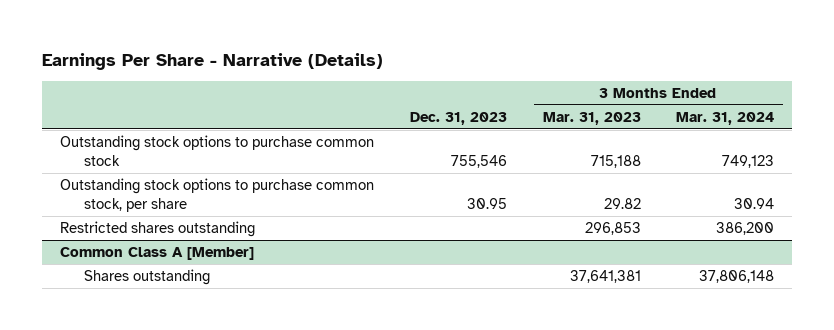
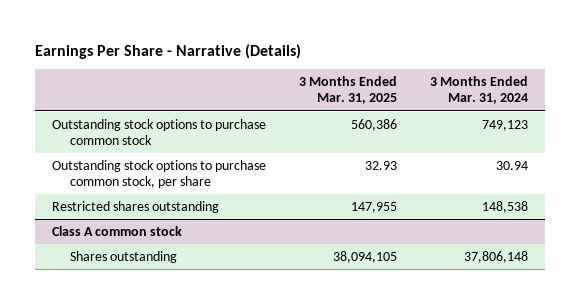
[409,111,507,125] Dec. 31, 2023 -> none
[542,111,641,125] Mar. 31, 2023 -> none
none -> [299,76,398,105] 3 Months Ended Mar. 31, 2025
[716,222,775,236] 386,200 -> [482,201,529,214] 148,538
[59,247,254,261] Common Class A [Member] -> [51,226,182,237] Class A common stock

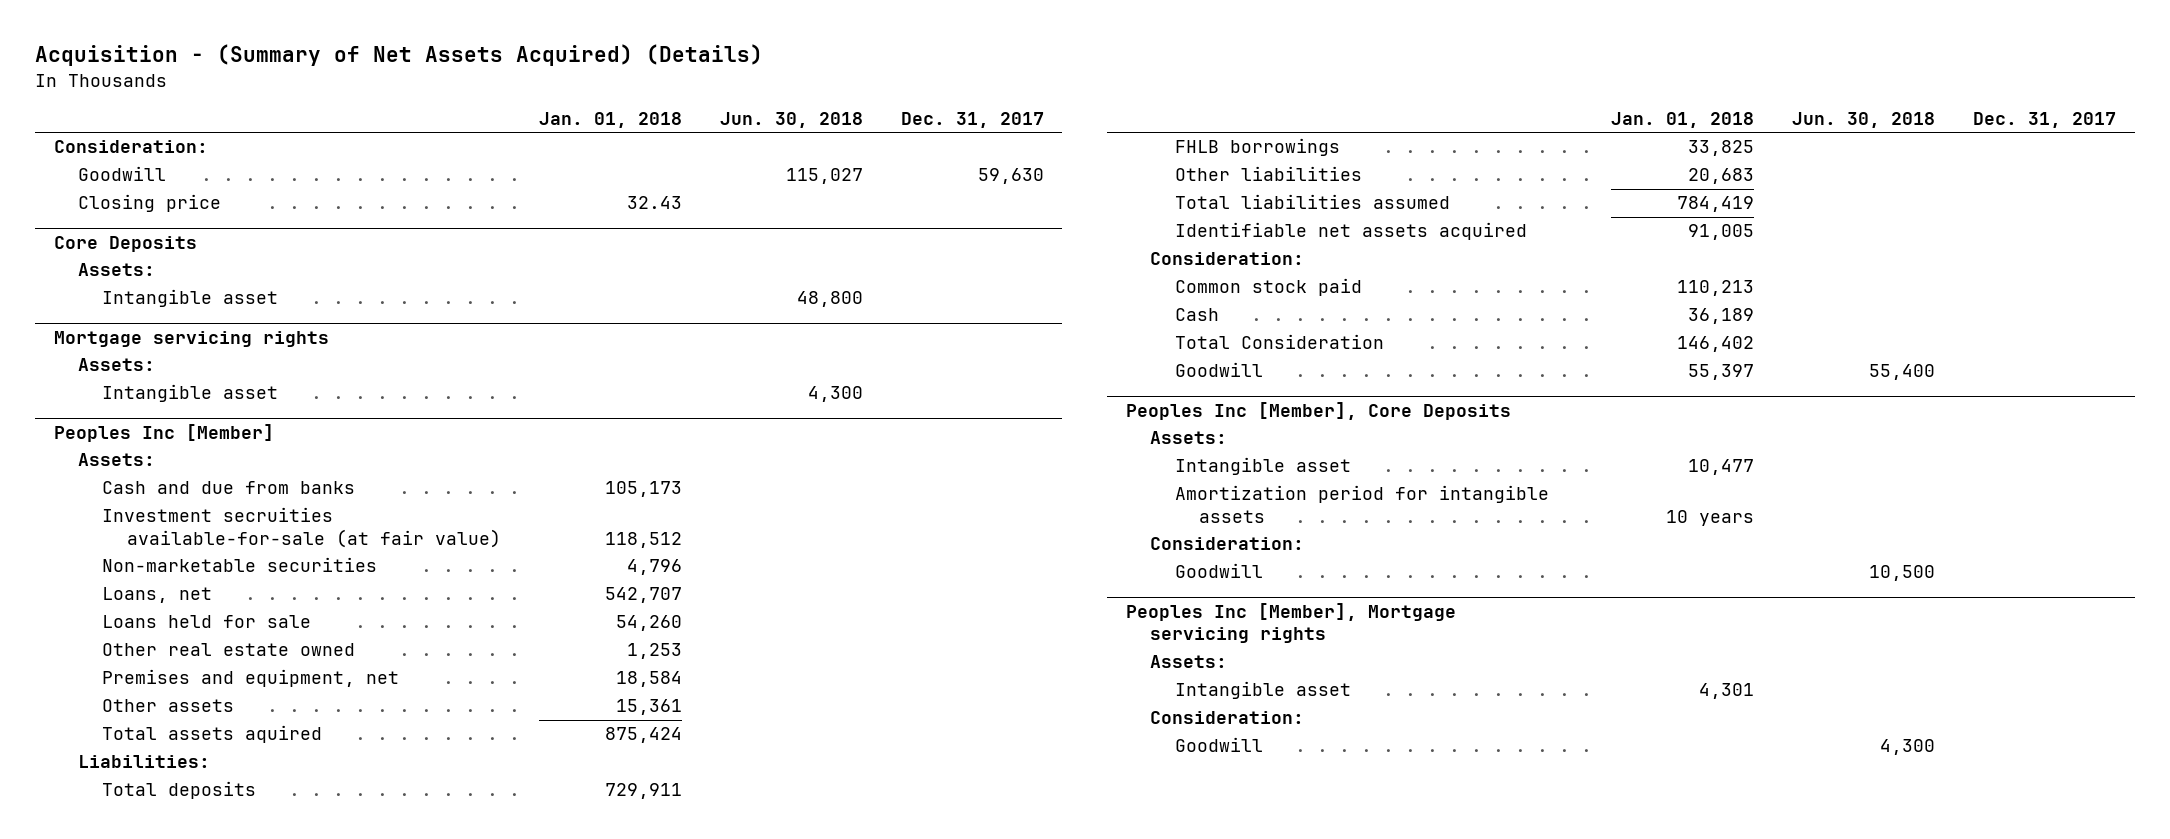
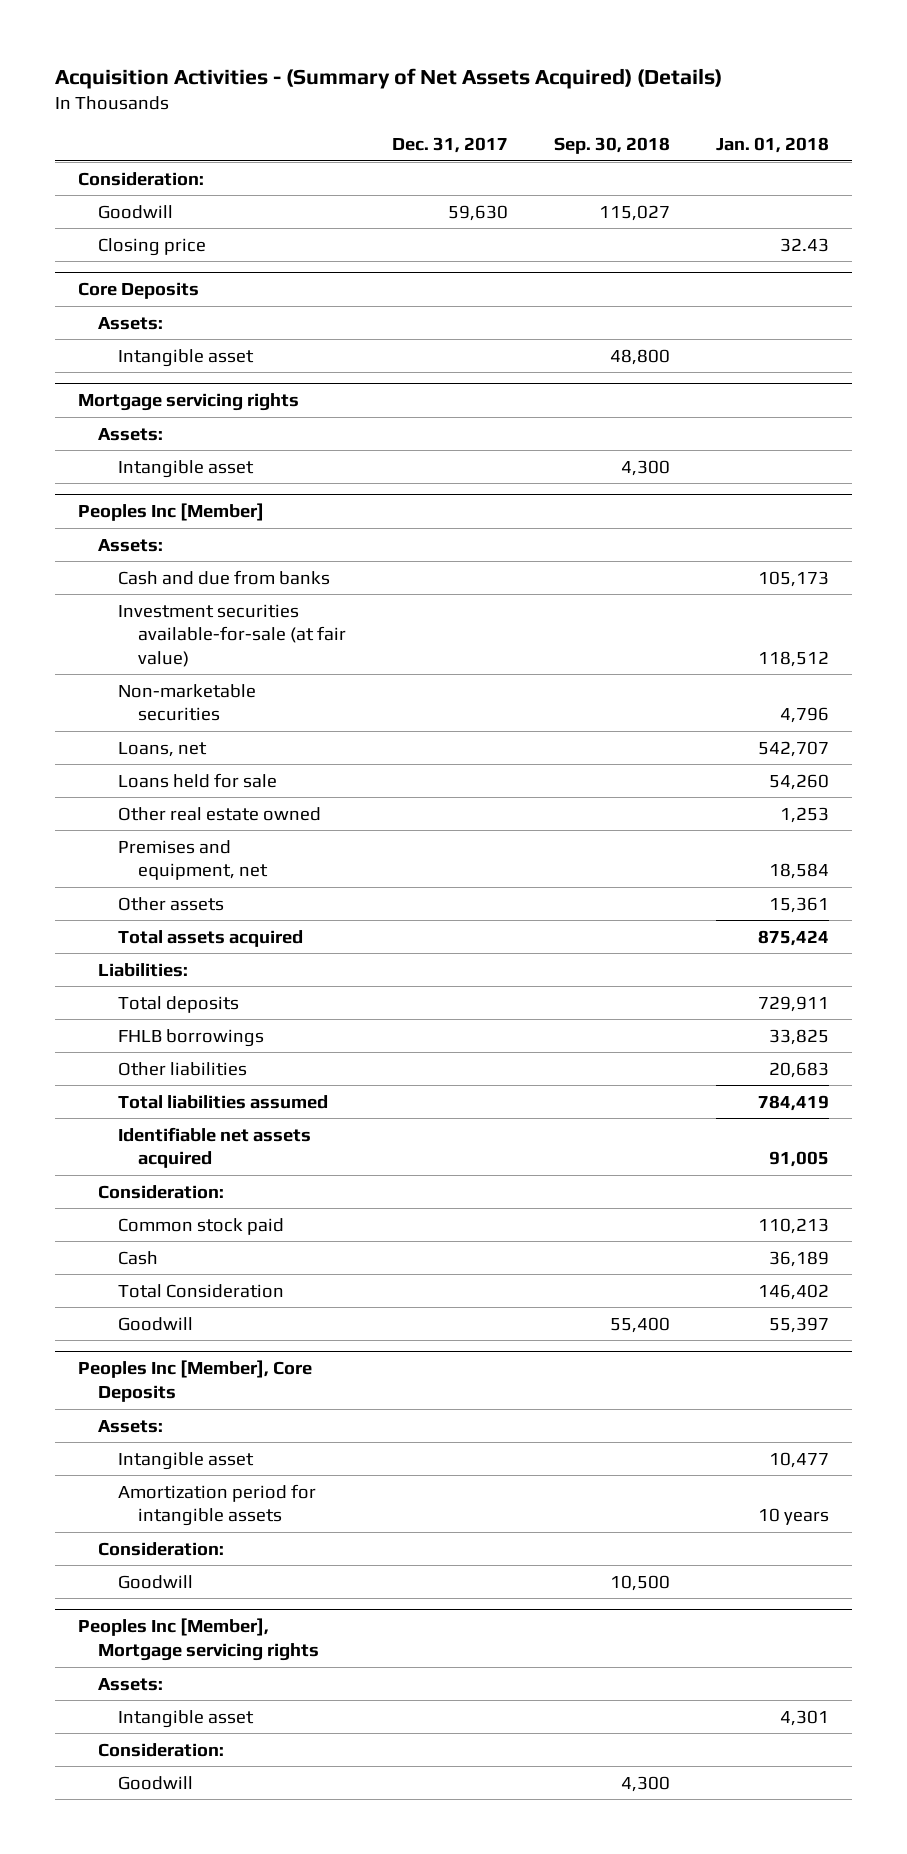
[34,44,763,67] Acquisition - (Summary of Net Assets Acquired) (Details) -> [54,67,722,89] Acquisition Activities - (Summary of Net Assets Acquired) (Details)
[719,111,863,128] Jun. 30, 2018 -> none
none -> [553,137,670,155] Sep. 30, 2018
[102,507,501,548] Investment secruities available-for-sale (at fair value) -> [118,603,347,667] Investment securities available-for-sale (at fair value)
[102,725,323,744] Total assets aquired -> [118,929,304,947] Total assets acquired

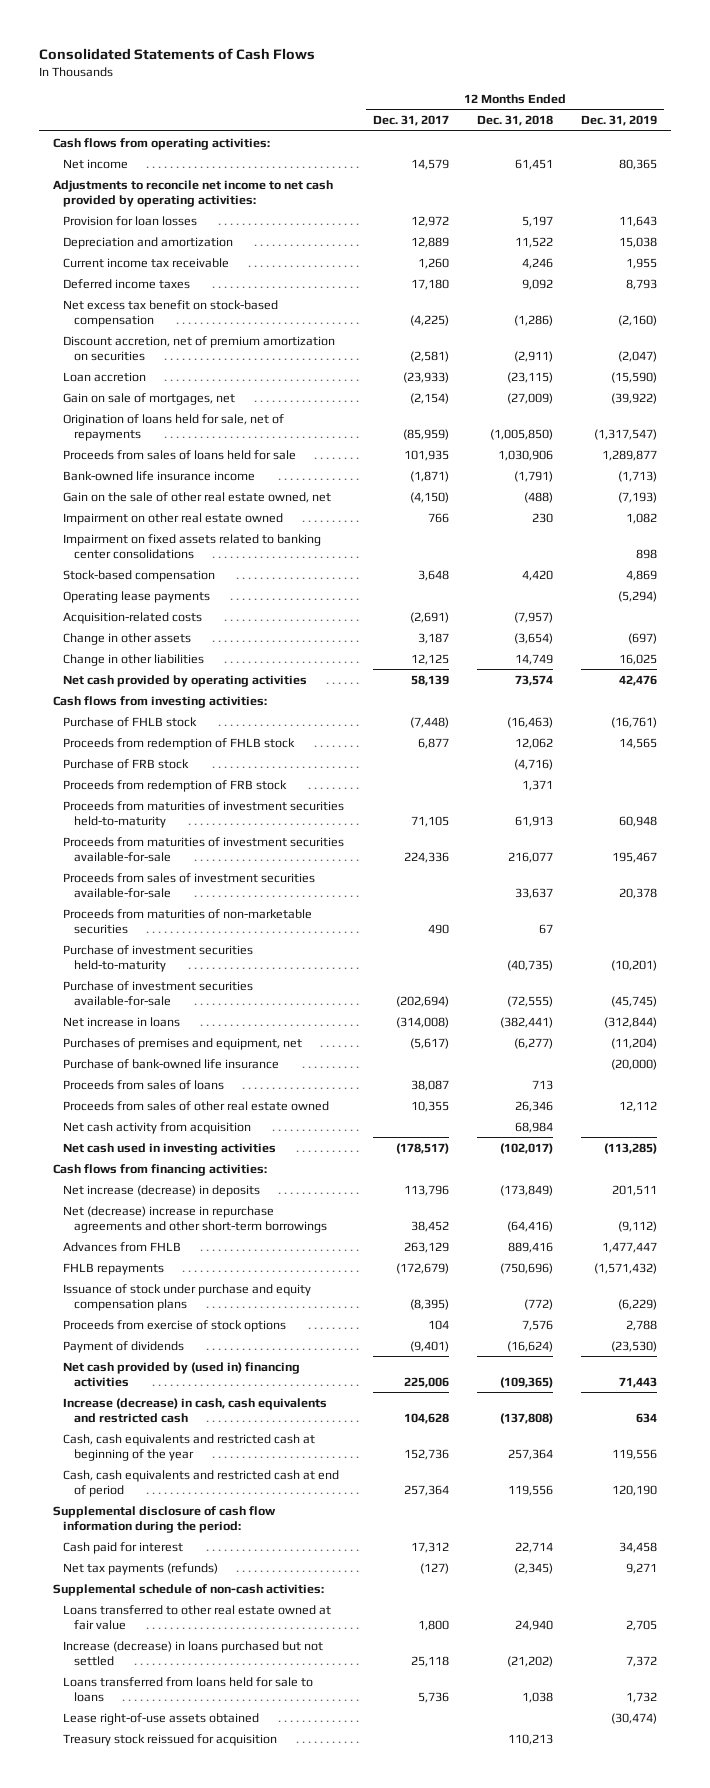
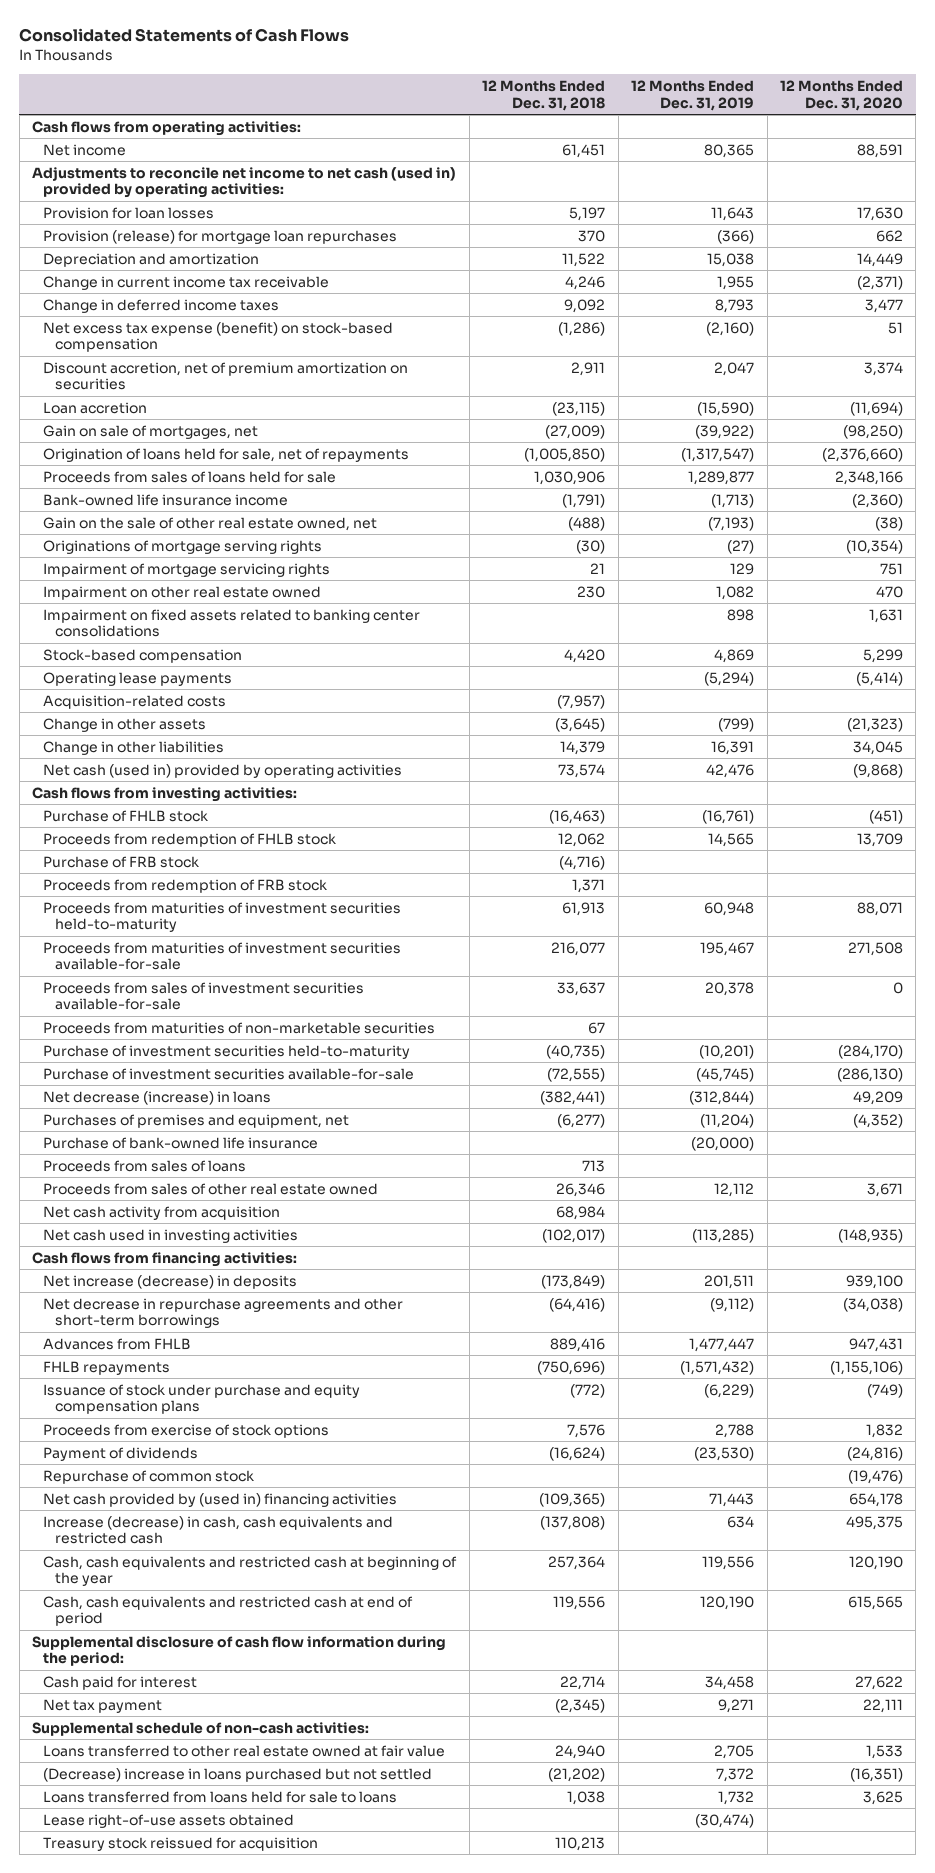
[372,115,449,127] Dec. 31, 2017 -> none
none -> [780,80,904,111] 12 Months Ended Dec. 31, 2020
[53,179,334,207] Adjustments to reconcile net income to net cash provided by operating activities: -> [32,166,457,199] Adjustments to reconcile net income to net cash (used in) provided by operating activities:
none -> [43,229,398,244] Provision (release) for mortgage loan repurchases
[63,257,230,268] Current income tax receivable -> [43,275,330,290] Change in current income tax receivable
[63,278,191,289] Deferred income taxes -> [43,298,280,313] Change in deferred income taxes
[63,299,279,327] Net excess tax benefit on stock-based compensation -> [43,321,394,353] Net excess tax expense (benefit) on stock-based compensation
[513,350,553,362] (2,911) -> [571,361,606,376] 2,911
[617,350,657,362] (2,047) -> [714,361,755,376] 2,047
none -> [43,539,323,554] Originations of mortgage serving rights
none -> [43,562,331,577] Impairment of mortgage servicing rights
[513,632,553,644] (3,654) -> [555,717,606,732] (3,645)
[627,632,657,644] (697) -> [718,717,755,732] (799)
[514,653,553,665] 14,749 -> [560,740,606,755] 14,379
[618,653,657,665] 16,025 -> [711,740,755,755] 16,391
[63,674,308,687] Net cash provided by operating activities -> [43,763,403,778] Net cash (used in) provided by operating activities
[63,1016,181,1027] Net increase in loans -> [43,1090,272,1105] Net decrease (increase) in loans
[63,1205,327,1233] Net (decrease) increase in repurchase agreements and other short-term borrowings -> [43,1297,404,1329] Net decrease in repurchase agreements and other short-term borrowings
none -> [43,1469,255,1484] Repurchase of common stock
[63,1562,219,1575] Net tax payments (refunds) -> [43,1698,163,1713] Net tax payment
[63,1640,324,1666] Increase (decrease) in loans purchased but not settled -> [43,1767,433,1782] (Decrease) increase in loans purchased but not settled

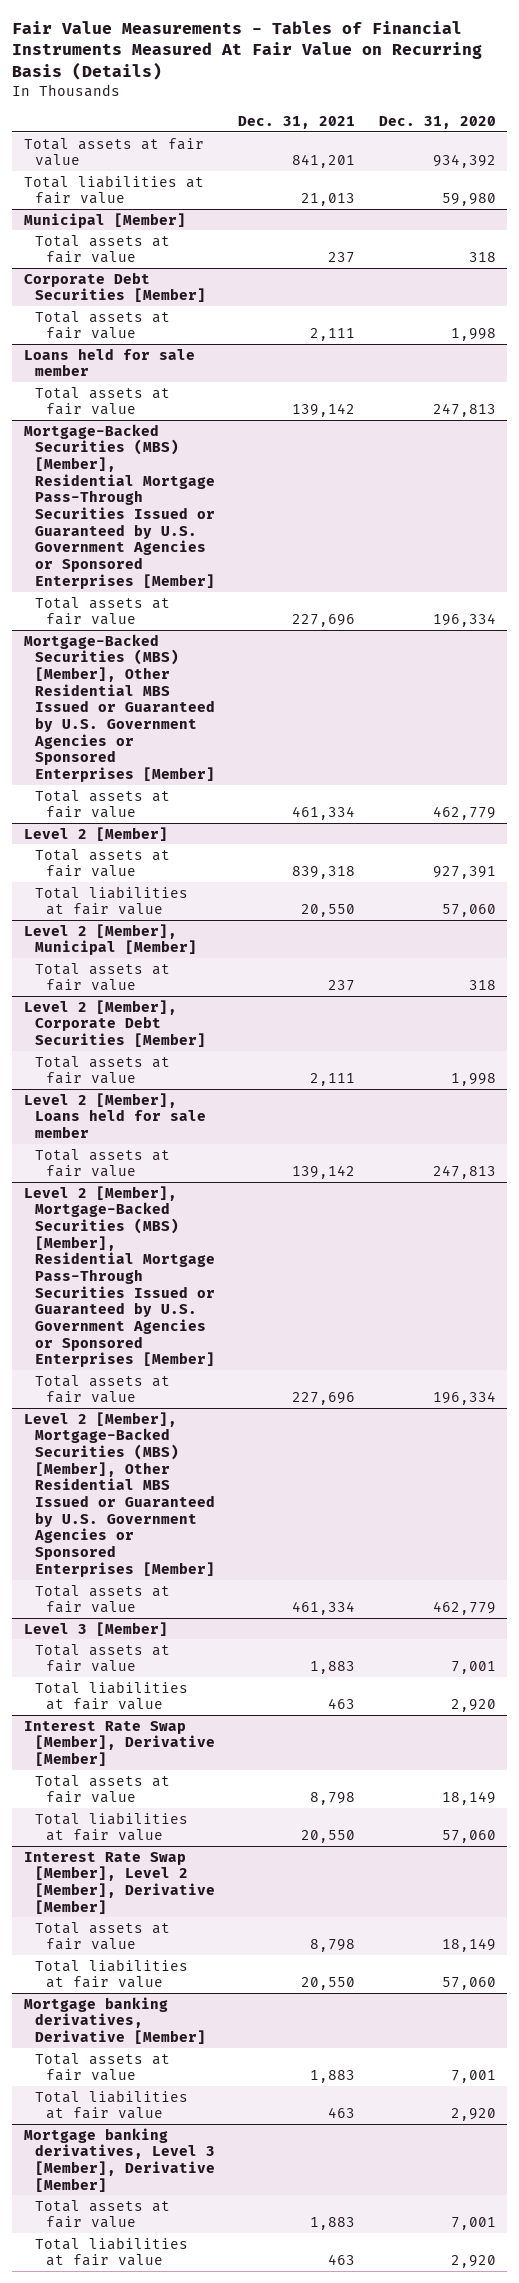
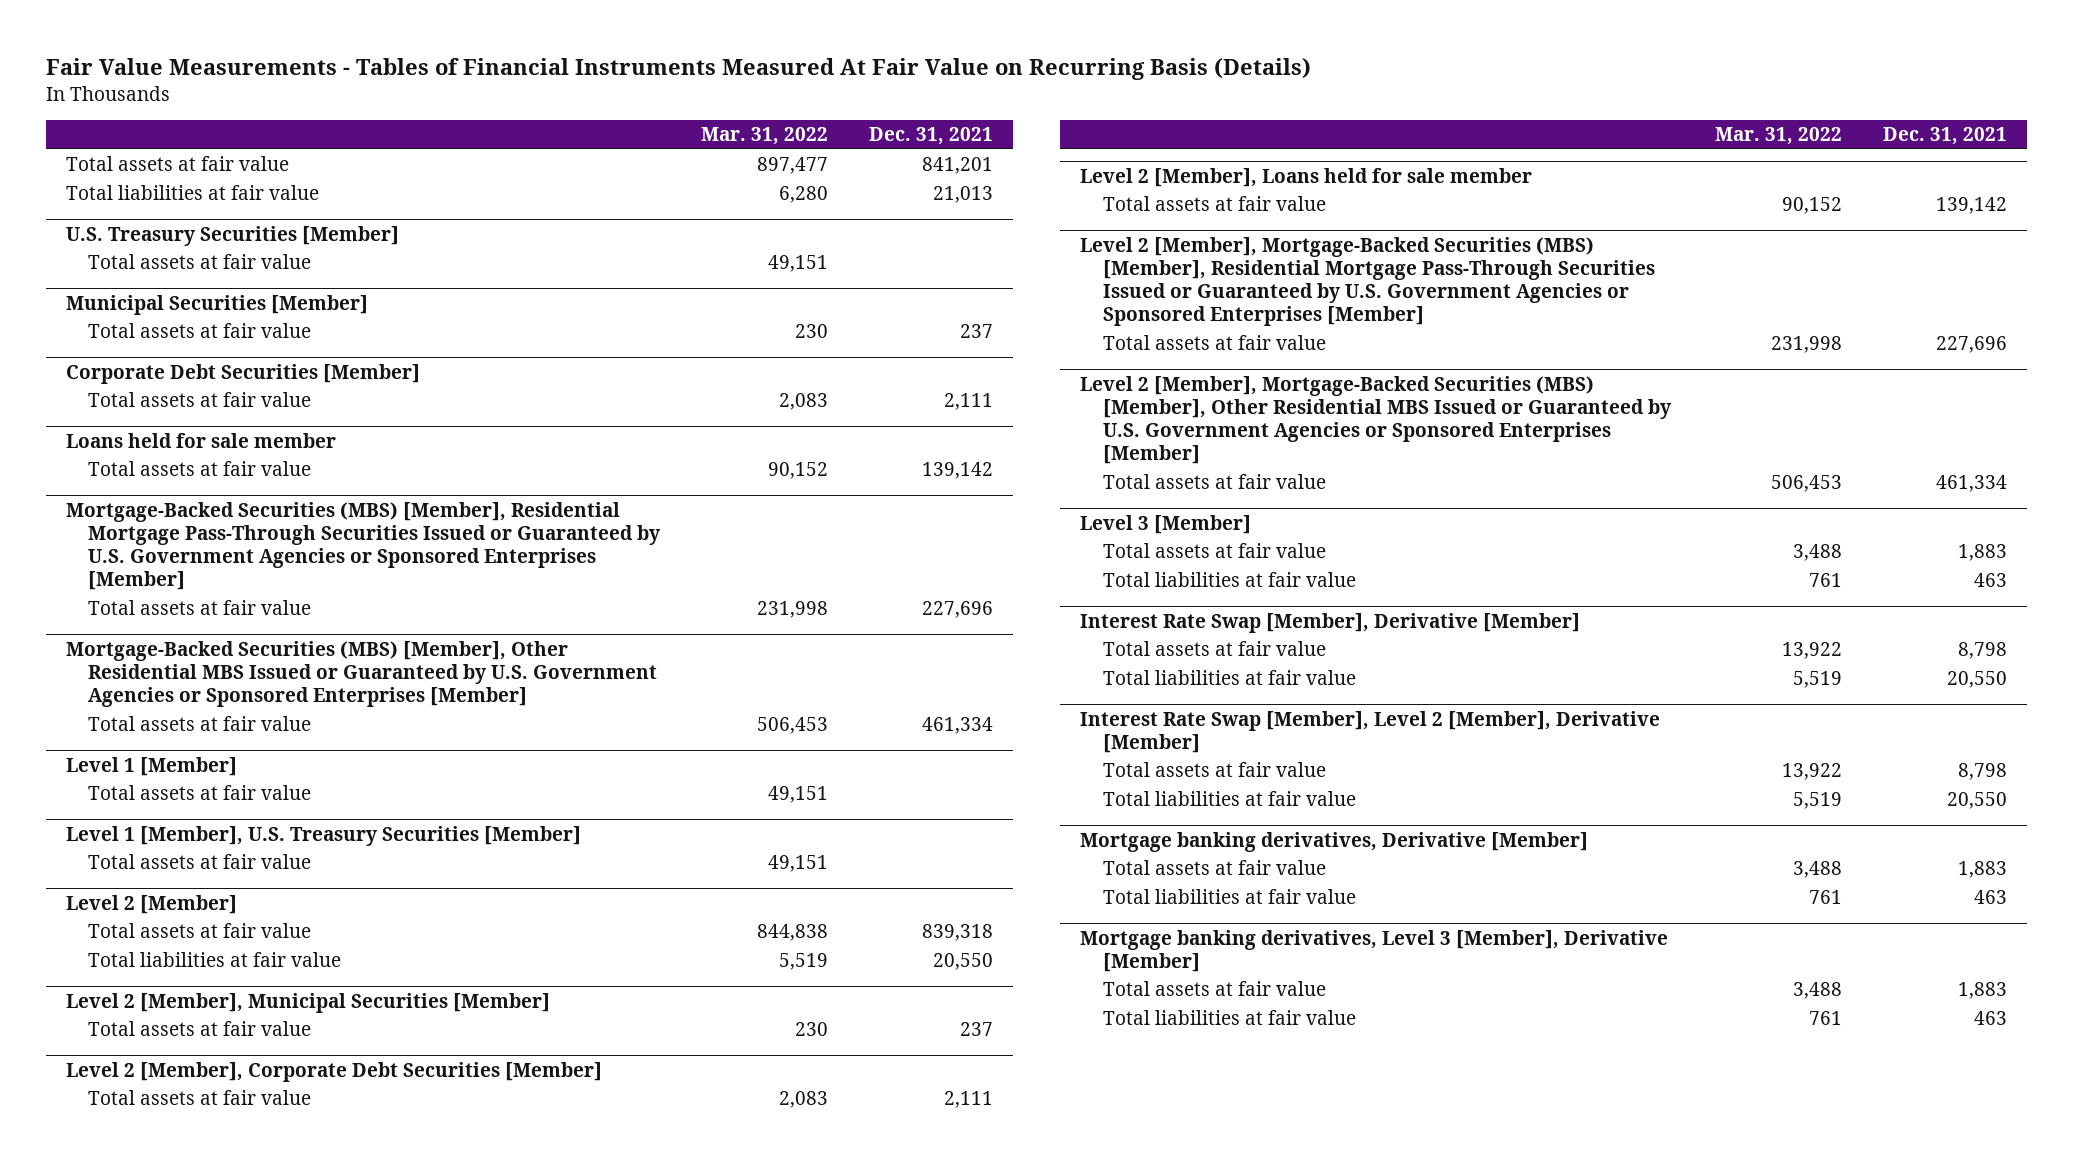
[378,115,496,129] Dec. 31, 2020 -> none
none -> [700,127,828,146] Mar. 31, 2022
none -> [66,225,400,246] U.S. Treasury Securities [Member]
none -> [88,254,312,270] Total assets at fair value
[23,212,186,228] Municipal [Member] -> [66,294,369,315] Municipal Securities [Member]
none -> [66,756,238,776] Level 1 [Member]
none -> [88,785,312,801] Total assets at fair value
none -> [66,825,582,846] Level 1 [Member], U.S. Treasury Securities [Member]
none -> [88,854,312,870] Total assets at fair value
[23,923,197,956] Level 2 [Member], Municipal [Member] -> [66,992,551,1013] Level 2 [Member], Municipal Securities [Member]

